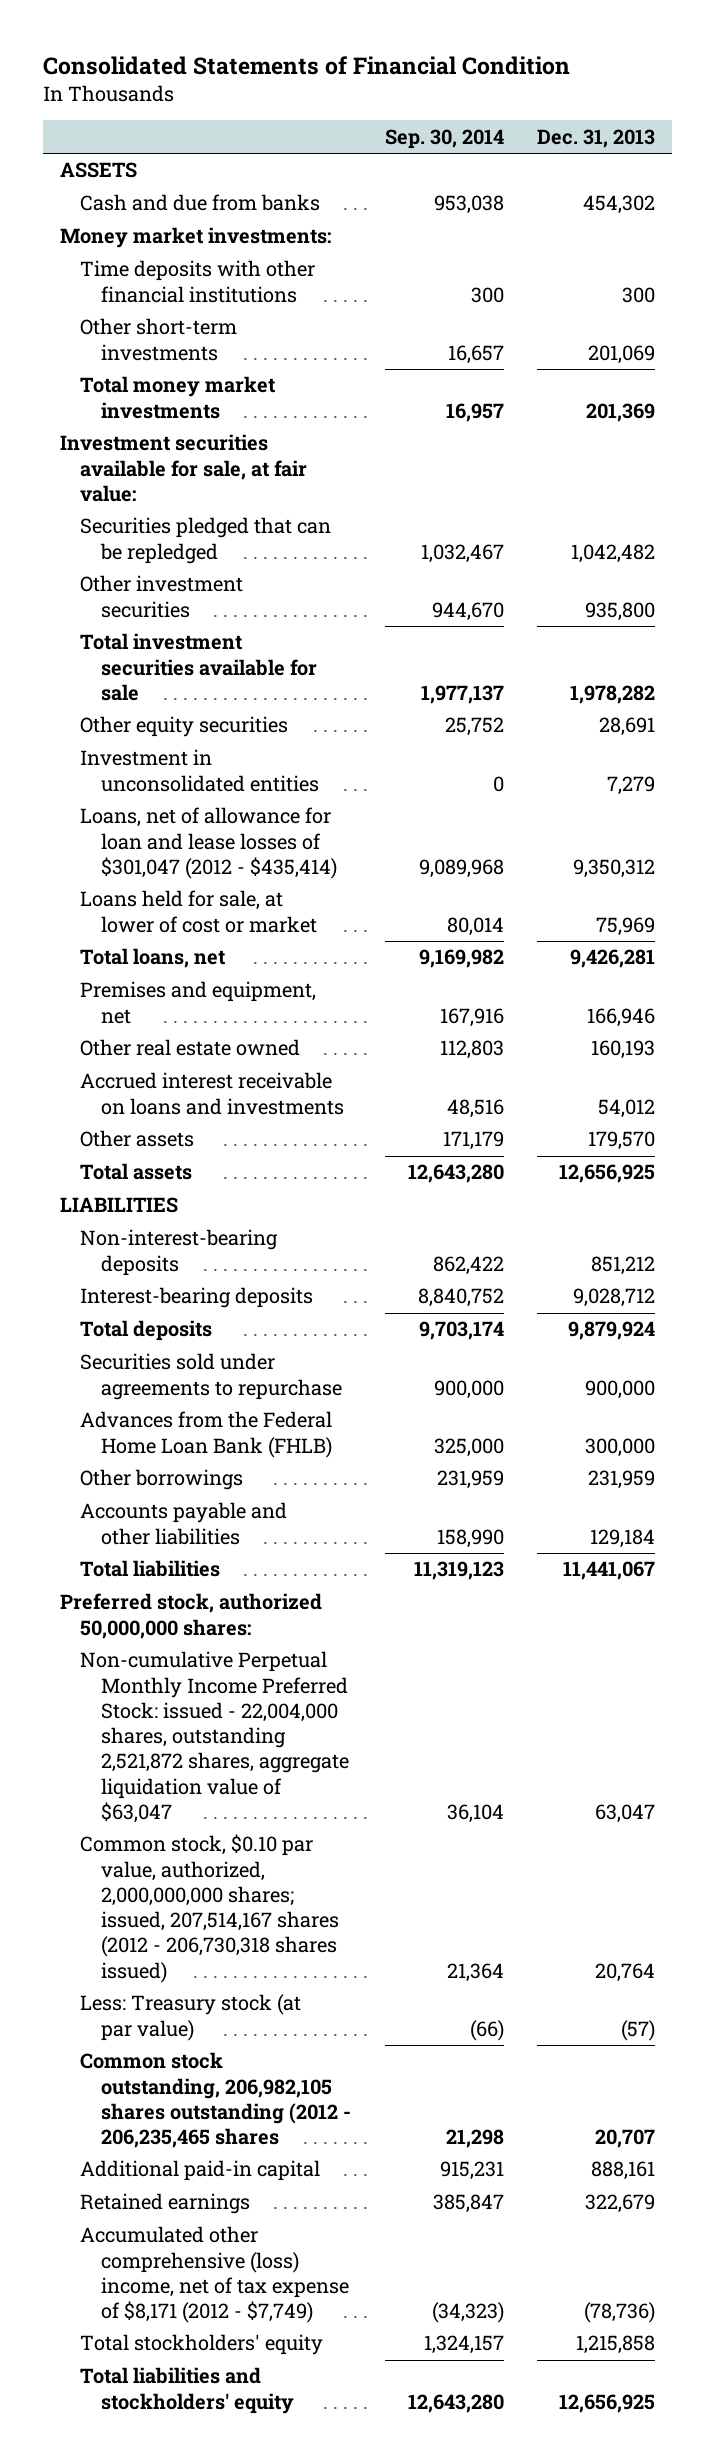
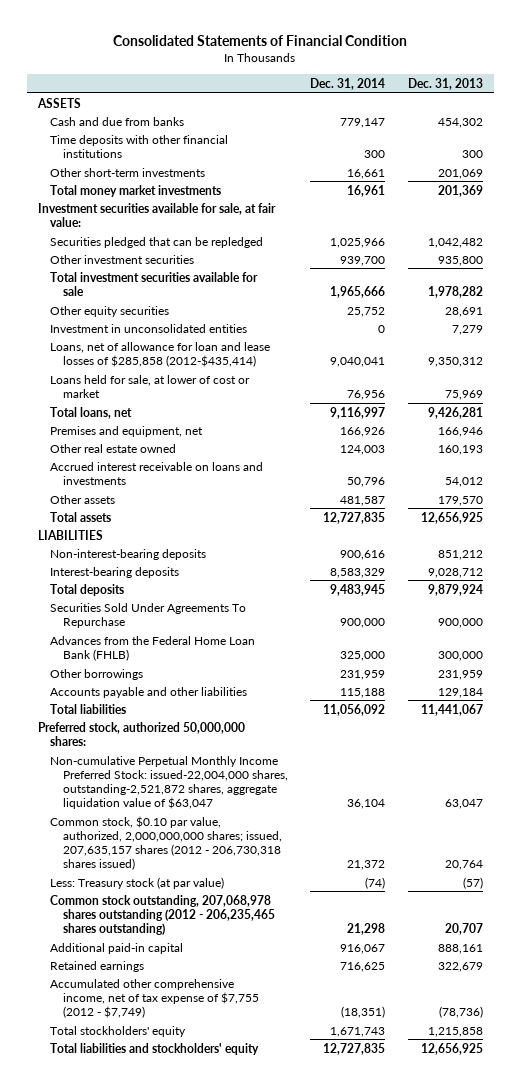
[384,128,504,149] Sep. 30, 2014 -> none
none -> [310,78,386,91] Dec. 31, 2014
[60,227,332,249] Money market investments: -> none
[80,807,337,879] Loans, net of allowance for loan and lease losses of $301,047 (2012 - $435,414) -> [50,341,271,367] Loans, net of allowance for loan and lease losses of $285,858 (2012-$435,414)
[80,1353,342,1400] Securities sold under agreements to repurchase -> [50,602,247,628] Securities Sold Under Agreements To Repurchase
[80,1651,349,1823] Non-cumulative Perpetual Monthly Income Preferred Stock: issued - 22,004,000 shares, outstanding 2,521,872 shares, aggregate liquidation value of $63,047 -> [50,755,289,810] Non-cumulative Perpetual Monthly Income Preferred Stock: issued-22,004,000 shares, outstanding-2,521,872 shares, aggregate liquidation value of $63,047
[80,1834,339,1983] Common stock, $0.10 par value, authorized, 2,000,000,000 shares; issued, 207,514,167 shares (2012 - 206,730,318 shares issued) -> [50,815,283,871] Common stock, $0.10 par value, authorized, 2,000,000,000 shares; issued, 207,635,157 shares (2012 - 206,730,318 shares issued)
[80,2052,351,2149] Common stock outstanding, 206,982,105 shares outstanding (2012 - 206,235,465 shares -> [50,894,276,936] Common stock outstanding, 207,068,978 shares outstanding (2012 - 206,235,465 shares outstanding)
[80,2226,349,2324] Accumulated other comprehensive (loss) income, net of tax expense of $8,171 (2012 - $7,749) -> [50,978,260,1019] Accumulated other comprehensive income, net of tax expense of $7,755 (2012 - $7,749)

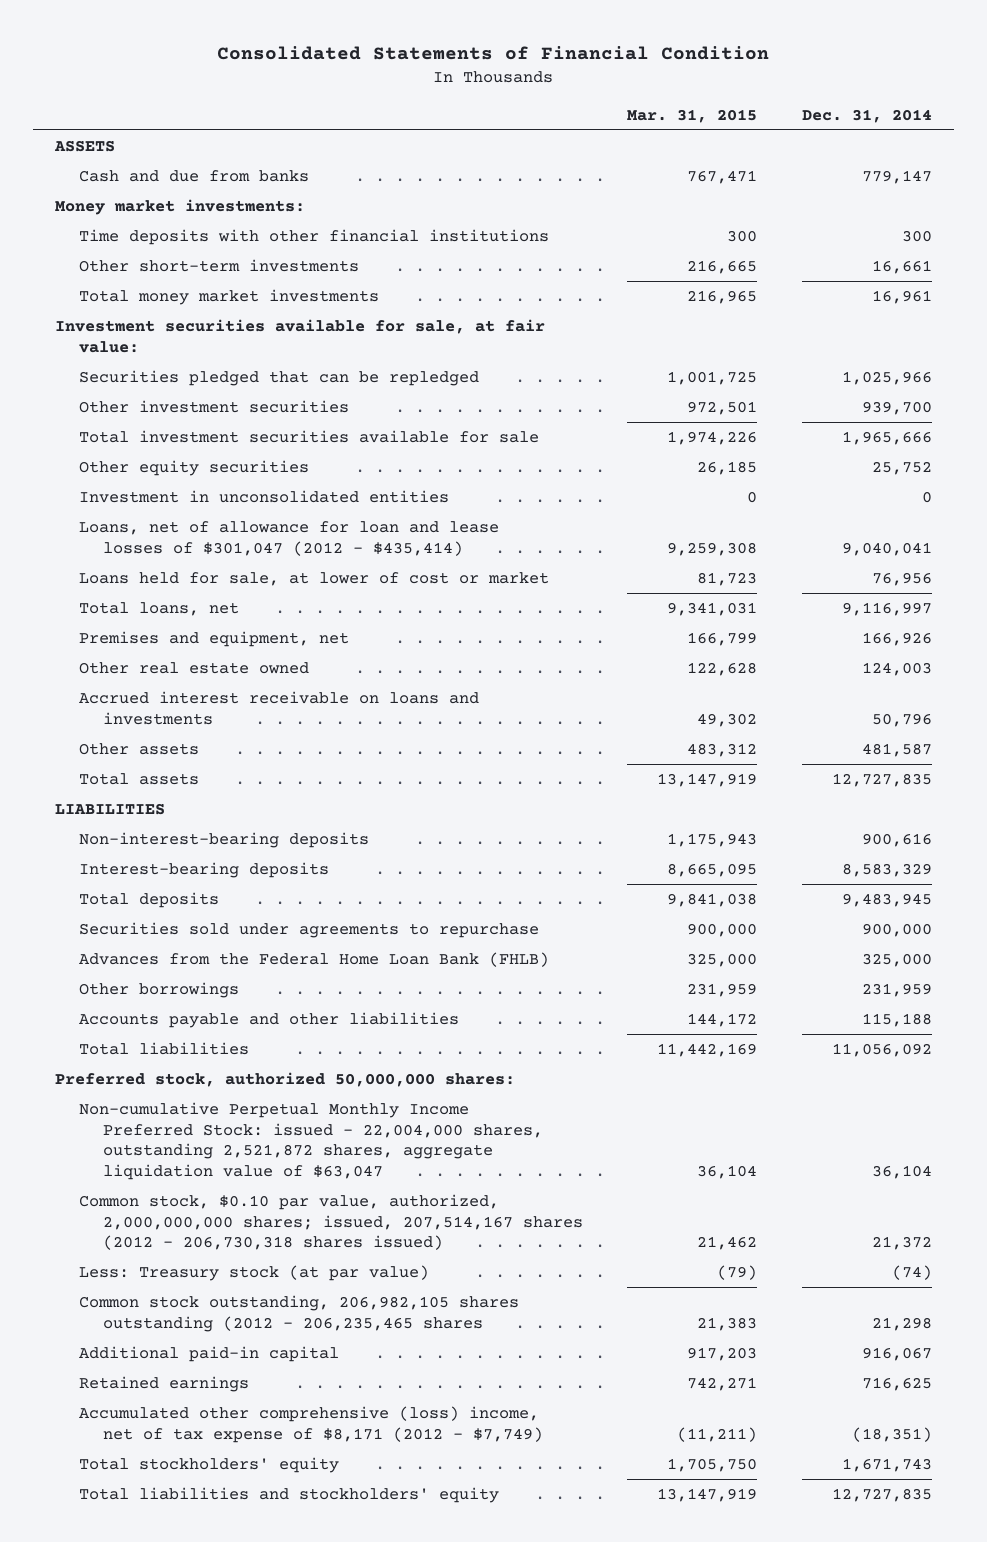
[407,78,483,91] Dec. 31, 2013 -> none
none -> [627,108,758,123] Mar. 31, 2015
none -> [55,199,306,216] Money market investments:
[50,341,271,367] Loans, net of allowance for loan and lease losses of $285,858 (2012-$435,414) -> [79,521,500,556] Loans, net of allowance for loan and lease losses of $301,047 (2012 - $435,414)
[50,602,247,628] Securities Sold Under Agreements To Repurchase -> [79,922,540,939] Securities sold under agreements to repurchase
[50,755,289,810] Non-cumulative Perpetual Monthly Income Preferred Stock: issued-22,004,000 shares, outstanding-2,521,872 shares, aggregate liquidation value of $63,047 -> [79,1102,543,1180] Non-cumulative Perpetual Monthly Income Preferred Stock: issued - 22,004,000 shares, outstanding 2,521,872 shares, aggregate liquidation value of $63,047
[50,815,283,871] Common stock, $0.10 par value, authorized, 2,000,000,000 shares; issued, 207,635,157 shares (2012 - 206,730,318 shares issued) -> [79,1194,583,1251] Common stock, $0.10 par value, authorized, 2,000,000,000 shares; issued, 207,514,167 shares (2012 - 206,730,318 shares issued)
[50,894,276,936] Common stock outstanding, 207,068,978 shares outstanding (2012 - 206,235,465 shares outstanding) -> [79,1295,520,1332] Common stock outstanding, 206,982,105 shares outstanding (2012 - 206,235,465 shares
[50,978,260,1019] Accumulated other comprehensive income, net of tax expense of $7,755 (2012 - $7,749) -> [79,1406,543,1443] Accumulated other comprehensive (loss) income, net of tax expense of $8,171 (2012 - $7,749)

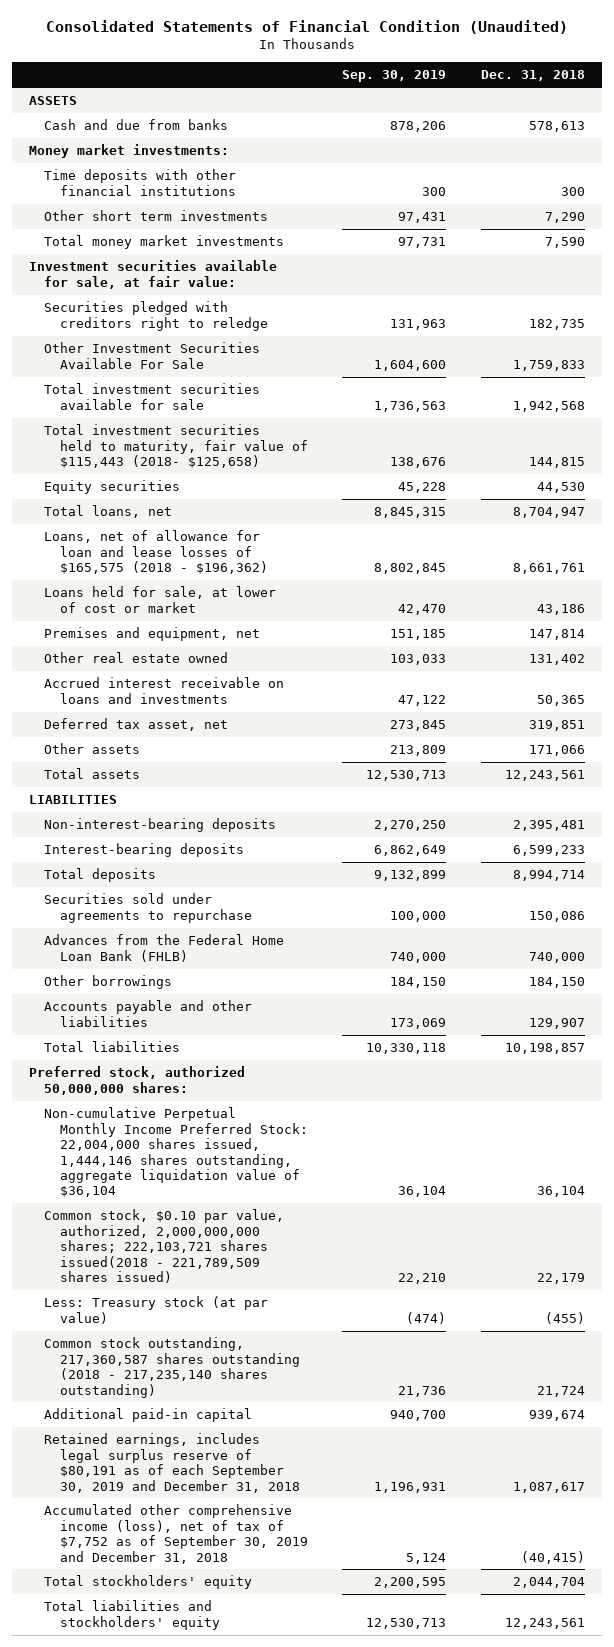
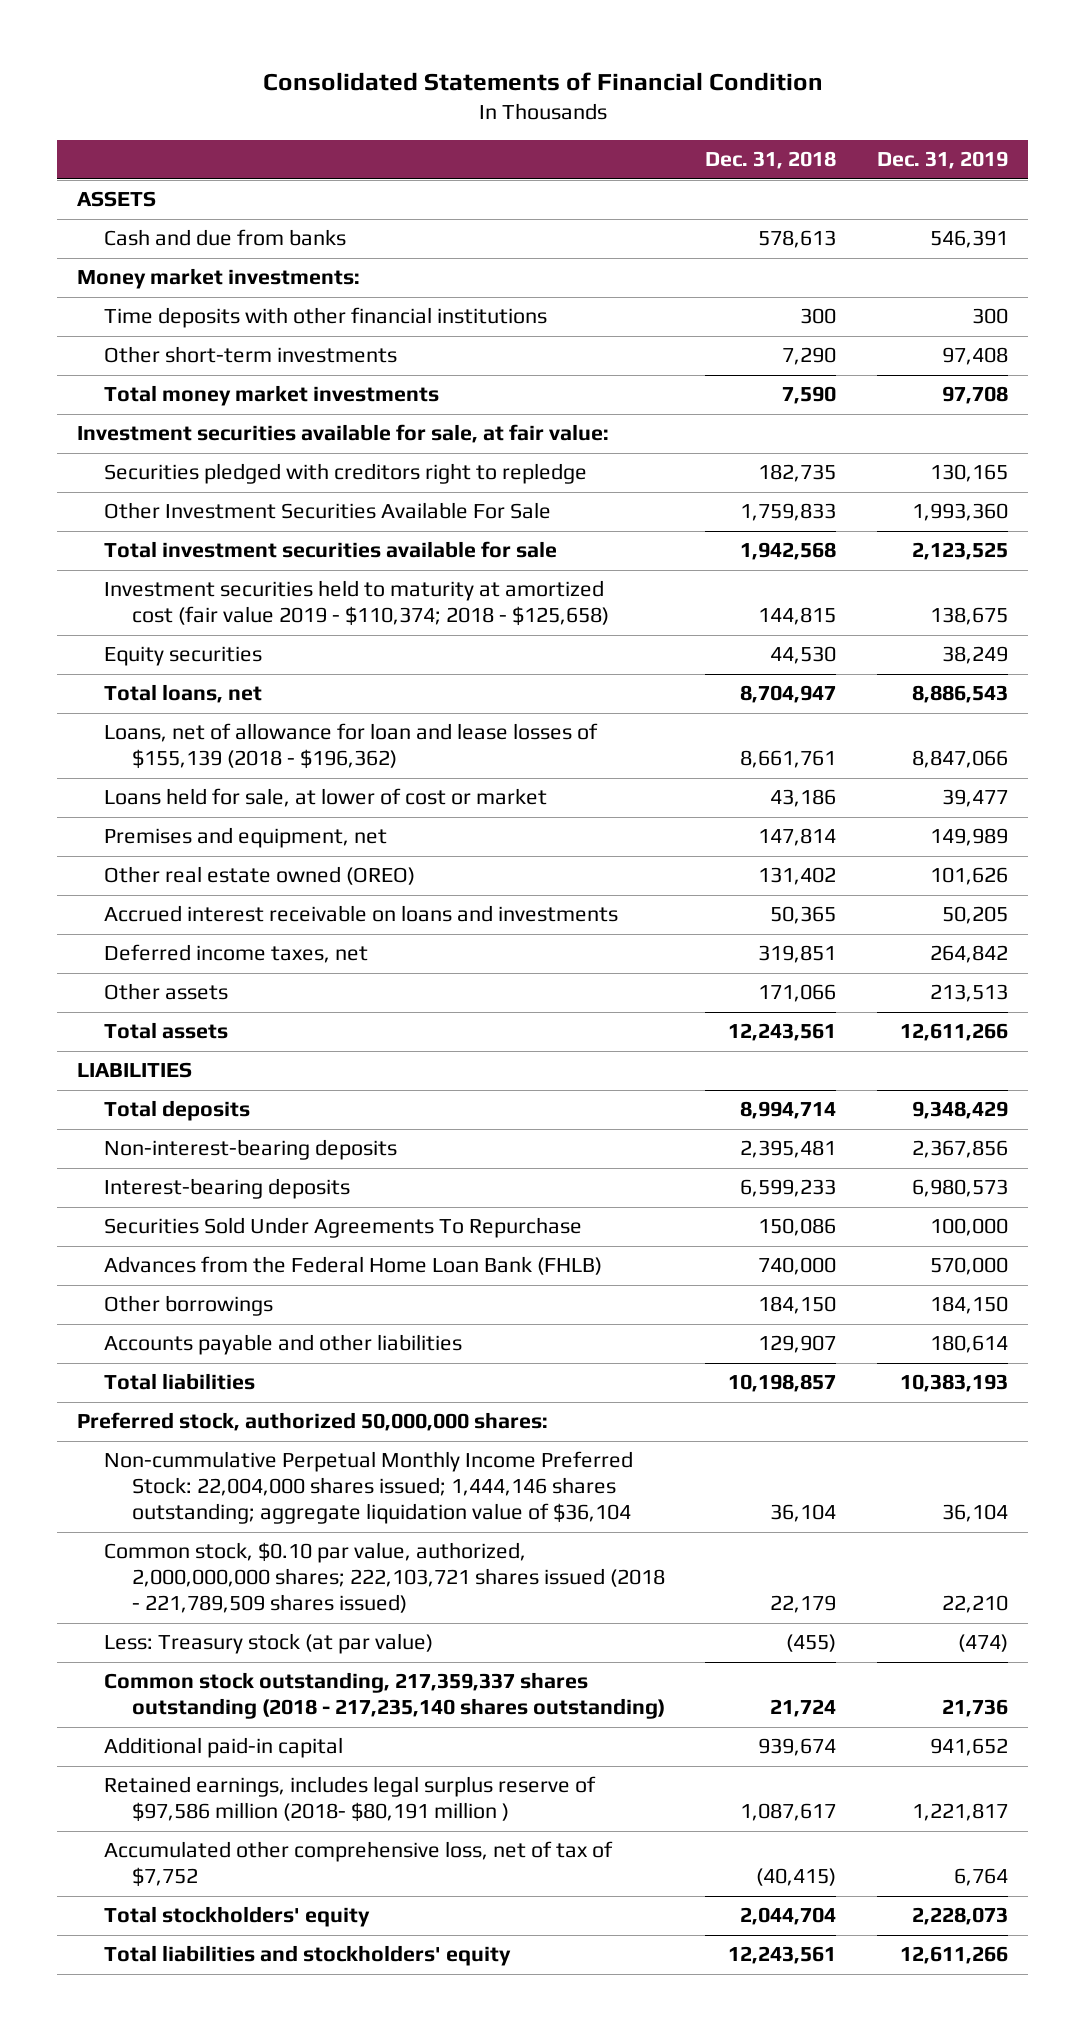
[45,19,568,34] Consolidated Statements of Financial Condition (Unaudited) -> [262,71,823,91] Consolidated Statements of Financial Condition
[342,70,447,83] Sep. 30, 2019 -> none
none -> [877,151,1009,170] Dec. 31, 2019
[44,210,269,222] Other short term investments -> [104,346,398,364] Other short-term investments
[44,301,268,331] Securities pledged with creditors right to reledge -> [104,463,588,485] Securities pledged with creditors right to repledge
[44,424,308,469] Total investment securities held to maturity, fair value of $115,443 (2018- $125,658) -> [104,580,609,627] Investment securities held to maturity at amortized cost (fair value 2019 - $110,374; 2018 - $125,658)
[44,530,268,575] Loans, net of allowance for loan and lease losses of $165,575 (2018 - $196,362) -> [104,723,599,770] Loans, net of allowance for loan and lease losses of $155,139 (2018 - $196,362)
[44,652,229,664] Other real estate owned -> [104,866,416,886] Other real estate owned (OREO)
[44,718,229,732] Deferred tax asset, net -> [104,944,369,964] Deferred income taxes, net
[44,868,157,883] Total deposits -> [104,1100,251,1122] Total deposits
[44,893,252,923] Securities sold under agreements to repurchase -> [104,1217,583,1239] Securities Sold Under Agreements To Repurchase
[44,1107,308,1198] Non-cumulative Perpetual Monthly Income Preferred Stock: 22,004,000 shares issued, 1,444,146 shares outstanding, aggregate liquidation value of $36,104 -> [104,1451,634,1525] Non-cummulative Perpetual Monthly Income Preferred Stock: 22,004,000 shares issued; 1,444,146 shares outstanding; aggregate liquidation value of $36,104
[44,1209,285,1284] Common stock, $0.10 par value, authorized, 2,000,000,000 shares; 222,103,721 shares issued(2018 - 221,789,509 shares issued) -> [104,1542,665,1614] Common stock, $0.10 par value, authorized, 2,000,000,000 shares; 222,103,721 shares issued (2018 - 221,789,509 shares issued)
[44,1337,300,1398] Common stock outstanding, 217,360,587 shares outstanding (2018 - 217,235,140 shares outstanding) -> [104,1672,665,1720] Common stock outstanding, 217,359,337 shares outstanding (2018 - 217,235,140 shares outstanding)
[44,1433,300,1493] Retained earnings, includes legal surplus reserve of $80,191 as of each September 30, 2019 and December 31, 2018 -> [104,1776,597,1823] Retained earnings, includes legal surplus reserve of $97,586 million (2018- $80,191 million )
[44,1504,308,1564] Accumulated other comprehensive income (loss), net of tax of $7,752 as of September 30, 2019 and December 31, 2018 -> [104,1841,614,1888] Accumulated other comprehensive loss, net of tax of $7,752

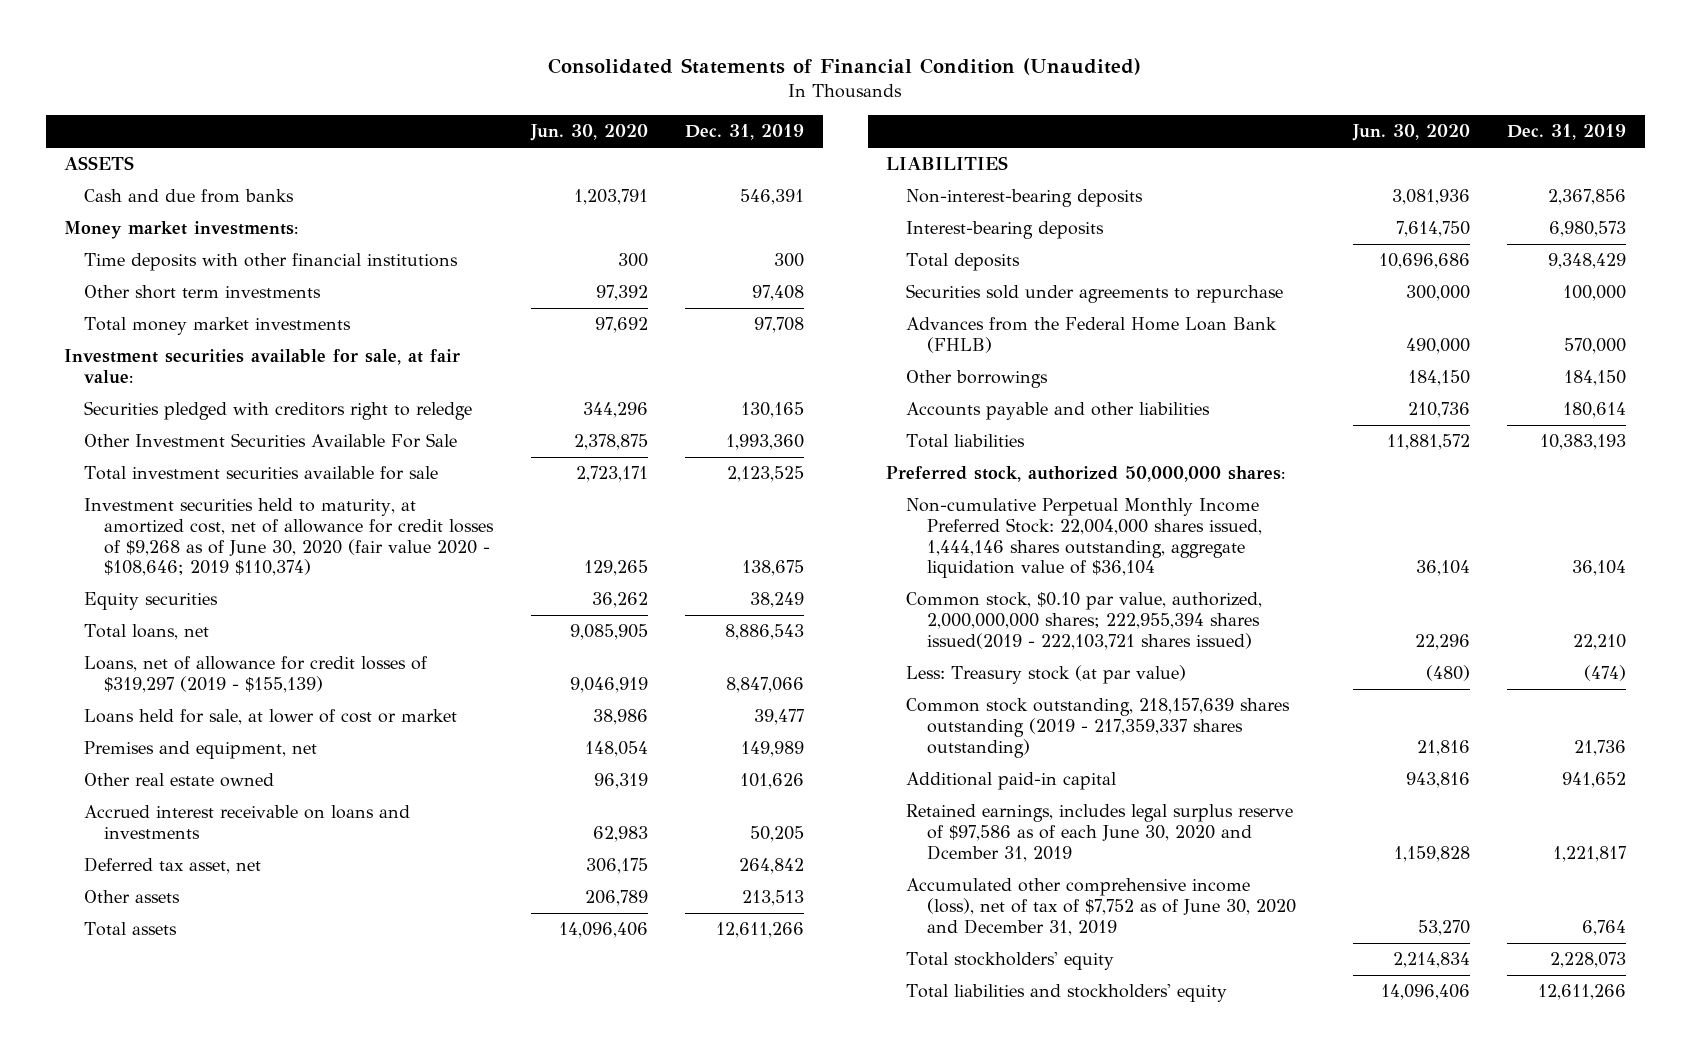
[262,71,823,91] Consolidated Statements of Financial Condition -> [548,58,1142,76] Consolidated Statements of Financial Condition (Unaudited)
[705,151,837,170] Dec. 31, 2018 -> none
none -> [529,124,648,142] Jun. 30, 2020
[104,346,398,364] Other short-term investments -> [84,285,322,300] Other short term investments
[104,463,588,485] Securities pledged with creditors right to repledge -> [84,401,473,421] Securities pledged with creditors right to reledge
[104,580,609,627] Investment securities held to maturity at amortized cost (fair value 2019 - $110,374; 2018 - $125,658) -> [84,498,495,577] Investment securities held to maturity, at amortized cost, net of allowance for credit losses of $9,268 as of June 30, 2020 (fair value 2020 - $108,646; 2019 $110,374)
[104,723,599,770] Loans, net of allowance for loan and lease losses of $155,139 (2018 - $196,362) -> [84,656,429,693] Loans, net of allowance for credit losses of $319,297 (2019 - $155,139)
[104,866,416,886] Other real estate owned (OREO) -> [84,773,275,788] Other real estate owned
[104,944,369,964] Deferred income taxes, net -> [84,857,262,875] Deferred tax asset, net
[104,1100,251,1122] Total deposits -> [906,253,1021,272] Total deposits
[104,1217,583,1239] Securities Sold Under Agreements To Repurchase -> [906,284,1284,304] Securities sold under agreements to repurchase
[104,1451,634,1525] Non-cummulative Perpetual Monthly Income Preferred Stock: 22,004,000 shares issued; 1,444,146 shares outstanding; aggregate liquidation value of $36,104 -> [906,498,1262,579] Non-cumulative Perpetual Monthly Income Preferred Stock: 22,004,000 shares issued, 1,444,146 shares outstanding, aggregate liquidation value of $36,104
[104,1542,665,1614] Common stock, $0.10 par value, authorized, 2,000,000,000 shares; 222,103,721 shares issued (2018 - 221,789,509 shares issued) -> [906,592,1263,650] Common stock, $0.10 par value, authorized, 2,000,000,000 shares; 222,955,394 shares issued(2019 - 222,103,721 shares issued)
[104,1672,665,1720] Common stock outstanding, 217,359,337 shares outstanding (2018 - 217,235,140 shares outstanding) -> [906,698,1291,758] Common stock outstanding, 218,157,639 shares outstanding (2019 - 217,359,337 shares outstanding)
[104,1776,597,1823] Retained earnings, includes legal surplus reserve of $97,586 million (2018- $80,191 million ) -> [906,804,1294,862] Retained earnings, includes legal surplus reserve of $97,586 as of each June 30, 2020 and Dcember 31, 2019
[104,1841,614,1888] Accumulated other comprehensive loss, net of tax of $7,752 -> [906,878,1296,936] Accumulated other comprehensive income (loss), net of tax of $7,752 as of June 30, 2020 and December 31, 2019

